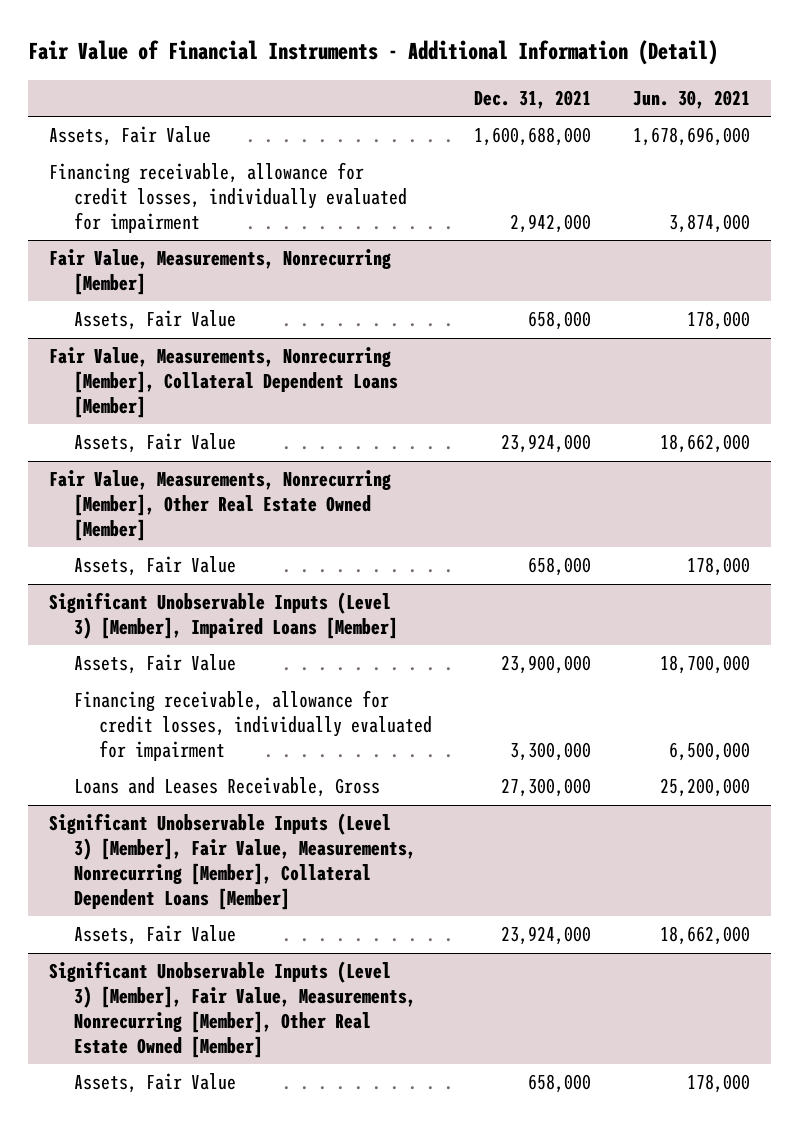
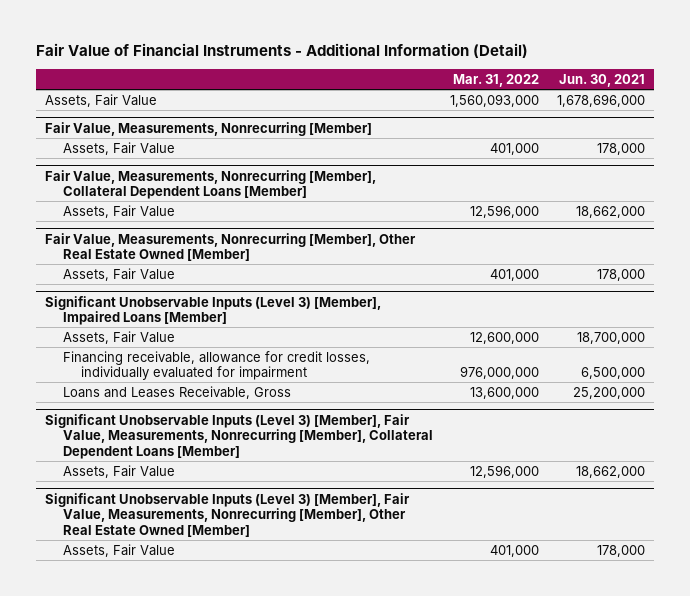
[473,89,591,109] Dec. 31, 2021 -> none
none -> [453,73,540,87] Mar. 31, 2022
[49,162,407,233] Financing receivable, allowance for credit losses, individually evaluated for impairment -> none

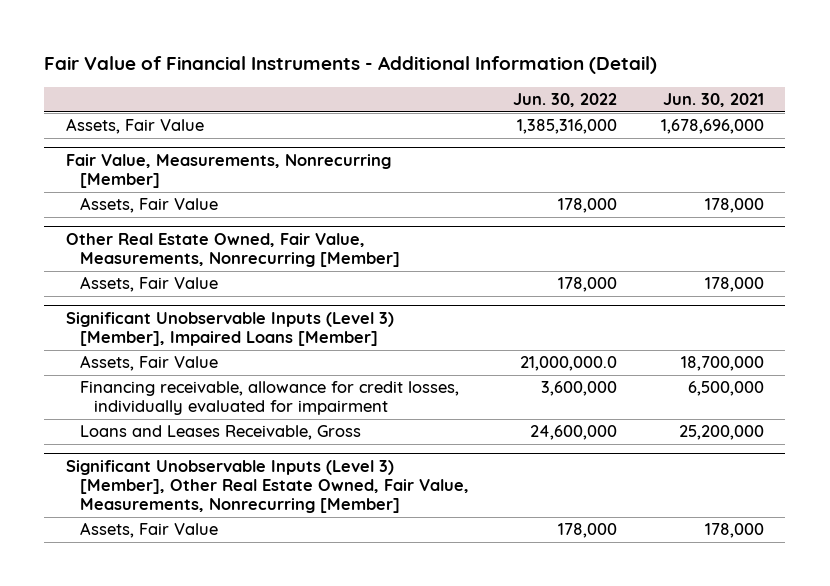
[453,73,540,87] Mar. 31, 2022 -> none
none -> [512,92,617,107] Jun. 30, 2022
[44,169,376,200] Fair Value, Measurements, Nonrecurring [Member], Collateral Dependent Loans [Member] -> none
[62,204,175,218] Assets, Fair Value -> none
[44,232,416,262] Fair Value, Measurements, Nonrecurring [Member], Other Real Estate Owned [Member] -> [66,232,400,268] Other Real Estate Owned, Fair Value, Measurements, Nonrecurring [Member]
[44,413,433,459] Significant Unobservable Inputs (Level 3) [Member], Fair Value, Measurements, Nonrecurring [Member], Collateral Dependent Loans [Member] -> none
[62,464,175,478] Assets, Fair Value -> none
[44,492,410,537] Significant Unobservable Inputs (Level 3) [Member], Fair Value, Measurements, Nonrecurring [Member], Other Real Estate Owned [Member] -> [66,459,469,514] Significant Unobservable Inputs (Level 3) [Member], Other Real Estate Owned, Fair Value, Measurements, Nonrecurring [Member]

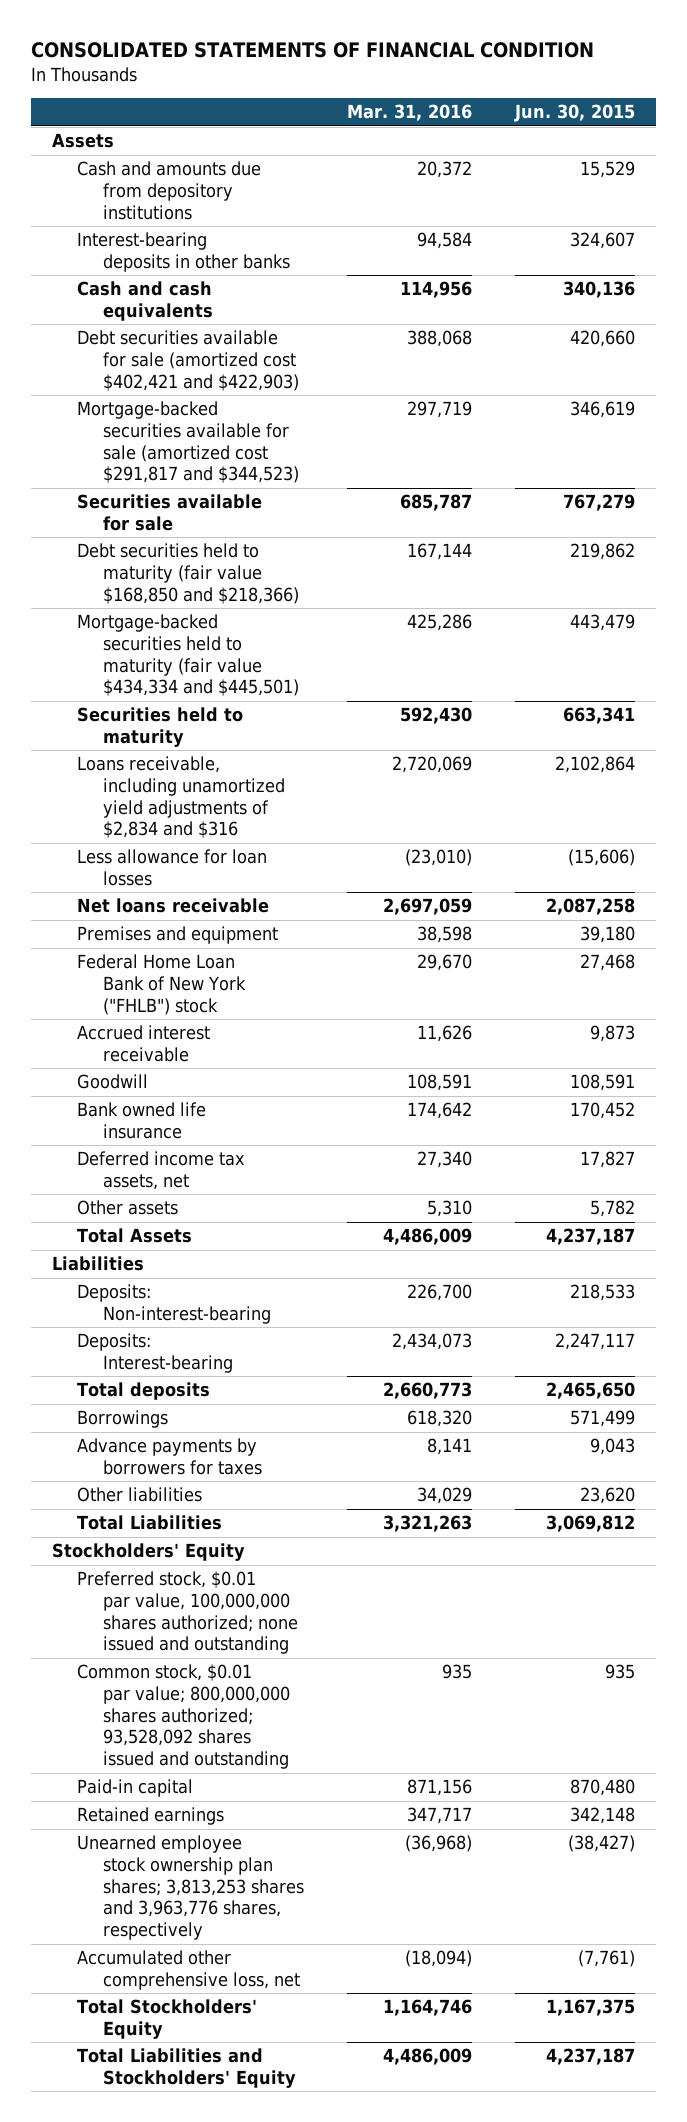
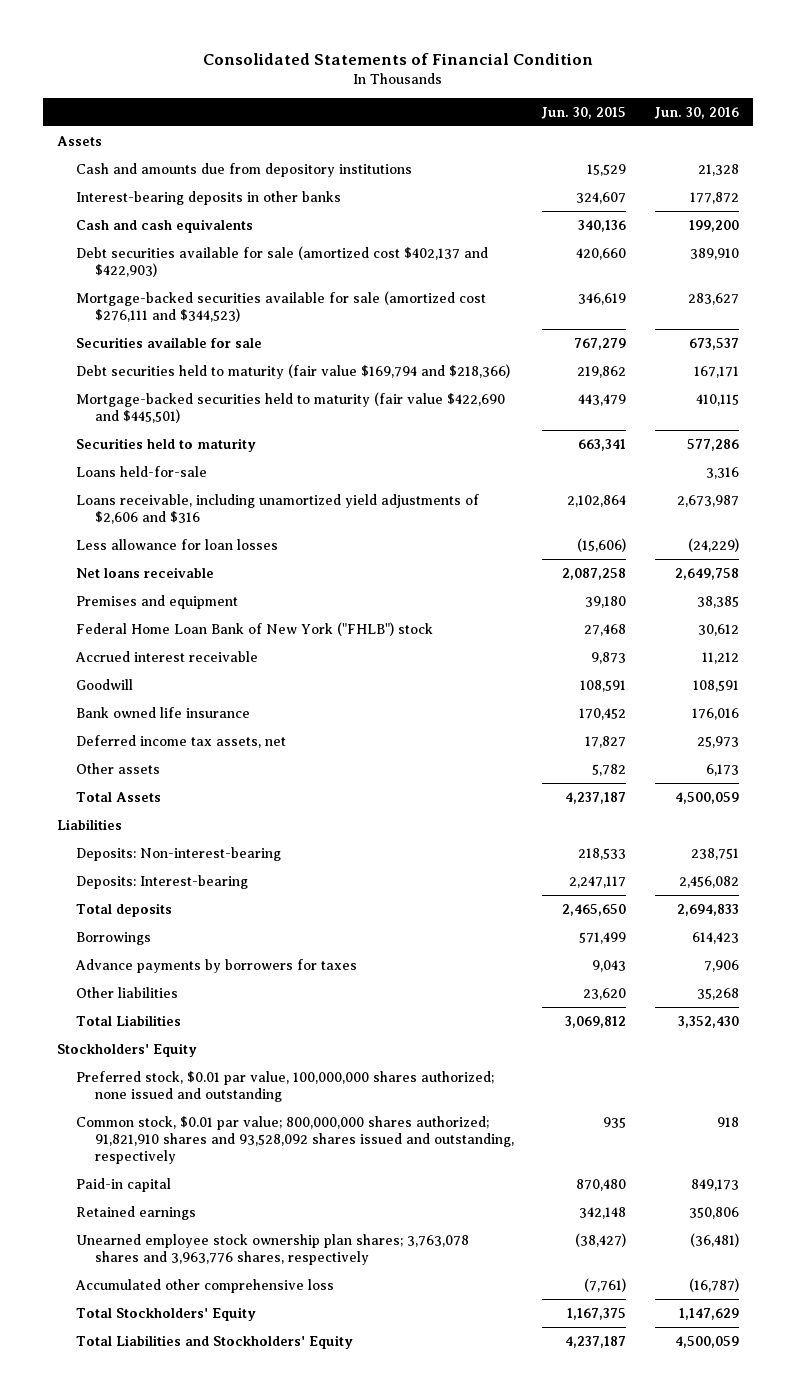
[30,42,594,59] CONSOLIDATED STATEMENTS OF FINANCIAL CONDITION -> [202,52,593,65] Consolidated Statements of Financial Condition
[346,104,472,122] Mar. 31, 2016 -> none
none -> [653,106,739,119] Jun. 30, 2016
[77,330,299,391] Debt securities available for sale (amortized cost $402,421 and $422,903) -> [75,245,488,278] Debt securities available for sale (amortized cost $402,137 and $422,903)
[77,401,299,484] Mortgage-backed securities available for sale (amortized cost $291,817 and $344,523) -> [75,290,486,323] Mortgage-backed securities available for sale (amortized cost $276,111 and $344,523)
[77,543,299,604] Debt securities held to maturity (fair value $168,850 and $218,366) -> [75,363,510,379] Debt securities held to maturity (fair value $169,794 and $218,366)
[77,614,299,697] Mortgage-backed securities held to maturity (fair value $434,334 and $445,501) -> [75,391,505,424] Mortgage-backed securities held to maturity (fair value $422,690 and $445,501)
none -> [75,465,207,477] Loans held-for-sale
[77,756,285,839] Loans receivable, including unamortized yield adjustments of $2,834 and $316 -> [75,493,479,525] Loans receivable, including unamortized yield adjustments of $2,606 and $316
[77,1664,290,1769] Common stock, $0.01 par value; 800,000,000 shares authorized; 93,528,092 shares issued and outstanding -> [75,1115,514,1165] Common stock, $0.01 par value; 800,000,000 shares authorized; 91,821,910 shares and 93,528,092 shares issued and outstanding, respectively
[77,1835,304,1940] Unearned employee stock ownership plan shares; 3,813,253 shares and 3,963,776 shares, respectively -> [75,1233,469,1266] Unearned employee stock ownership plan shares; 3,763,078 shares and 3,963,776 shares, respectively
[77,1950,300,1990] Accumulated other comprehensive loss, net -> [74,1278,334,1293] Accumulated other comprehensive loss

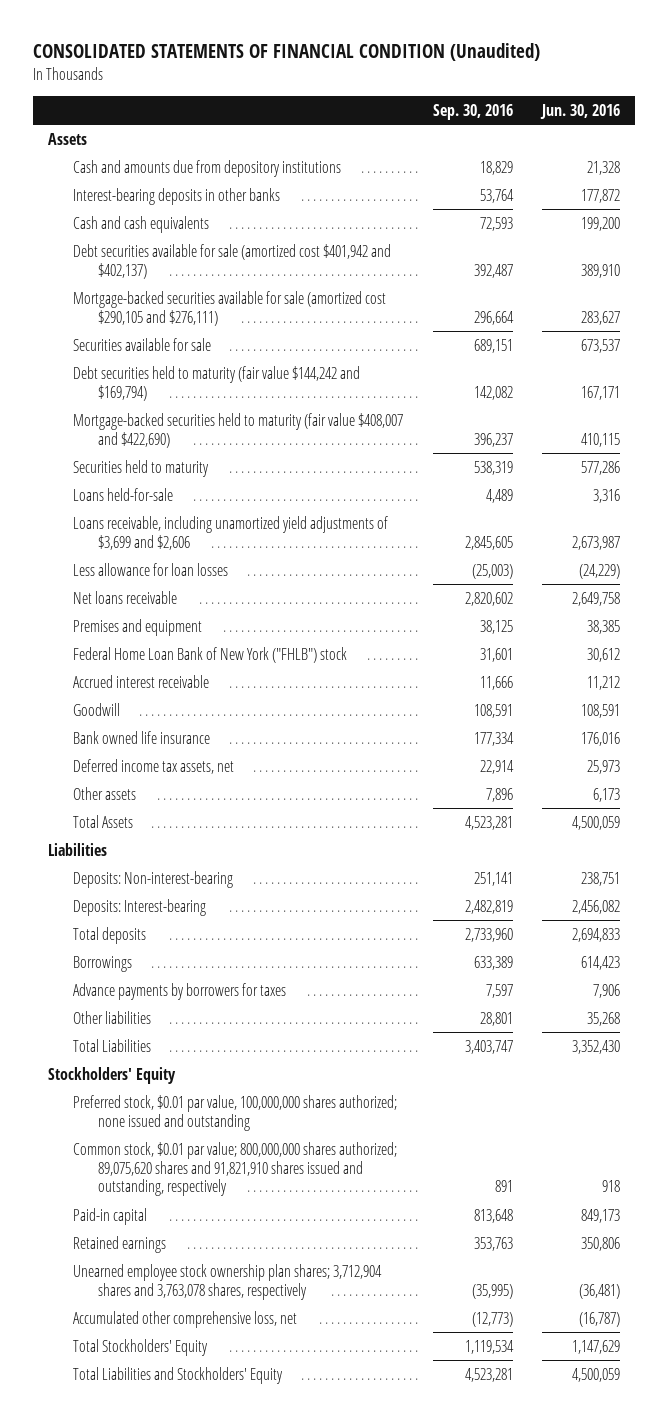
[202,52,593,65] Consolidated Statements of Financial Condition -> [32,42,540,61] CONSOLIDATED STATEMENTS OF FINANCIAL CONDITION (Unaudited)
[541,106,627,119] Jun. 30, 2015 -> none
none -> [432,103,513,120] Sep. 30, 2016
[75,245,488,278] Debt securities available for sale (amortized cost $402,137 and $422,903) -> [72,243,391,279] Debt securities available for sale (amortized cost $401,942 and $402,137)
[75,290,486,323] Mortgage-backed securities available for sale (amortized cost $276,111 and $344,523) -> [72,290,386,326] Mortgage-backed securities available for sale (amortized cost $290,105 and $276,111)
[75,363,510,379] Debt securities held to maturity (fair value $169,794 and $218,366) -> [72,365,360,401] Debt securities held to maturity (fair value $144,242 and $169,794)
[75,391,505,424] Mortgage-backed securities held to maturity (fair value $422,690 and $445,501) -> [72,412,403,448] Mortgage-backed securities held to maturity (fair value $408,007 and $422,690)
[75,493,479,525] Loans receivable, including unamortized yield adjustments of $2,606 and $316 -> [72,515,388,550] Loans receivable, including unamortized yield adjustments of $3,699 and $2,606
[75,1115,514,1165] Common stock, $0.01 par value; 800,000,000 shares authorized; 91,821,910 shares and 93,528,092 shares issued and outstanding, respectively -> [72,1141,397,1197] Common stock, $0.01 par value; 800,000,000 shares authorized; 89,075,620 shares and 91,821,910 shares issued and outstanding, respectively
[75,1233,469,1266] Unearned employee stock ownership plan shares; 3,763,078 shares and 3,963,776 shares, respectively -> [72,1263,382,1300] Unearned employee stock ownership plan shares; 3,712,904 shares and 3,763,078 shares, respectively
[74,1278,334,1293] Accumulated other comprehensive loss -> [72,1310,297,1328] Accumulated other comprehensive loss, net

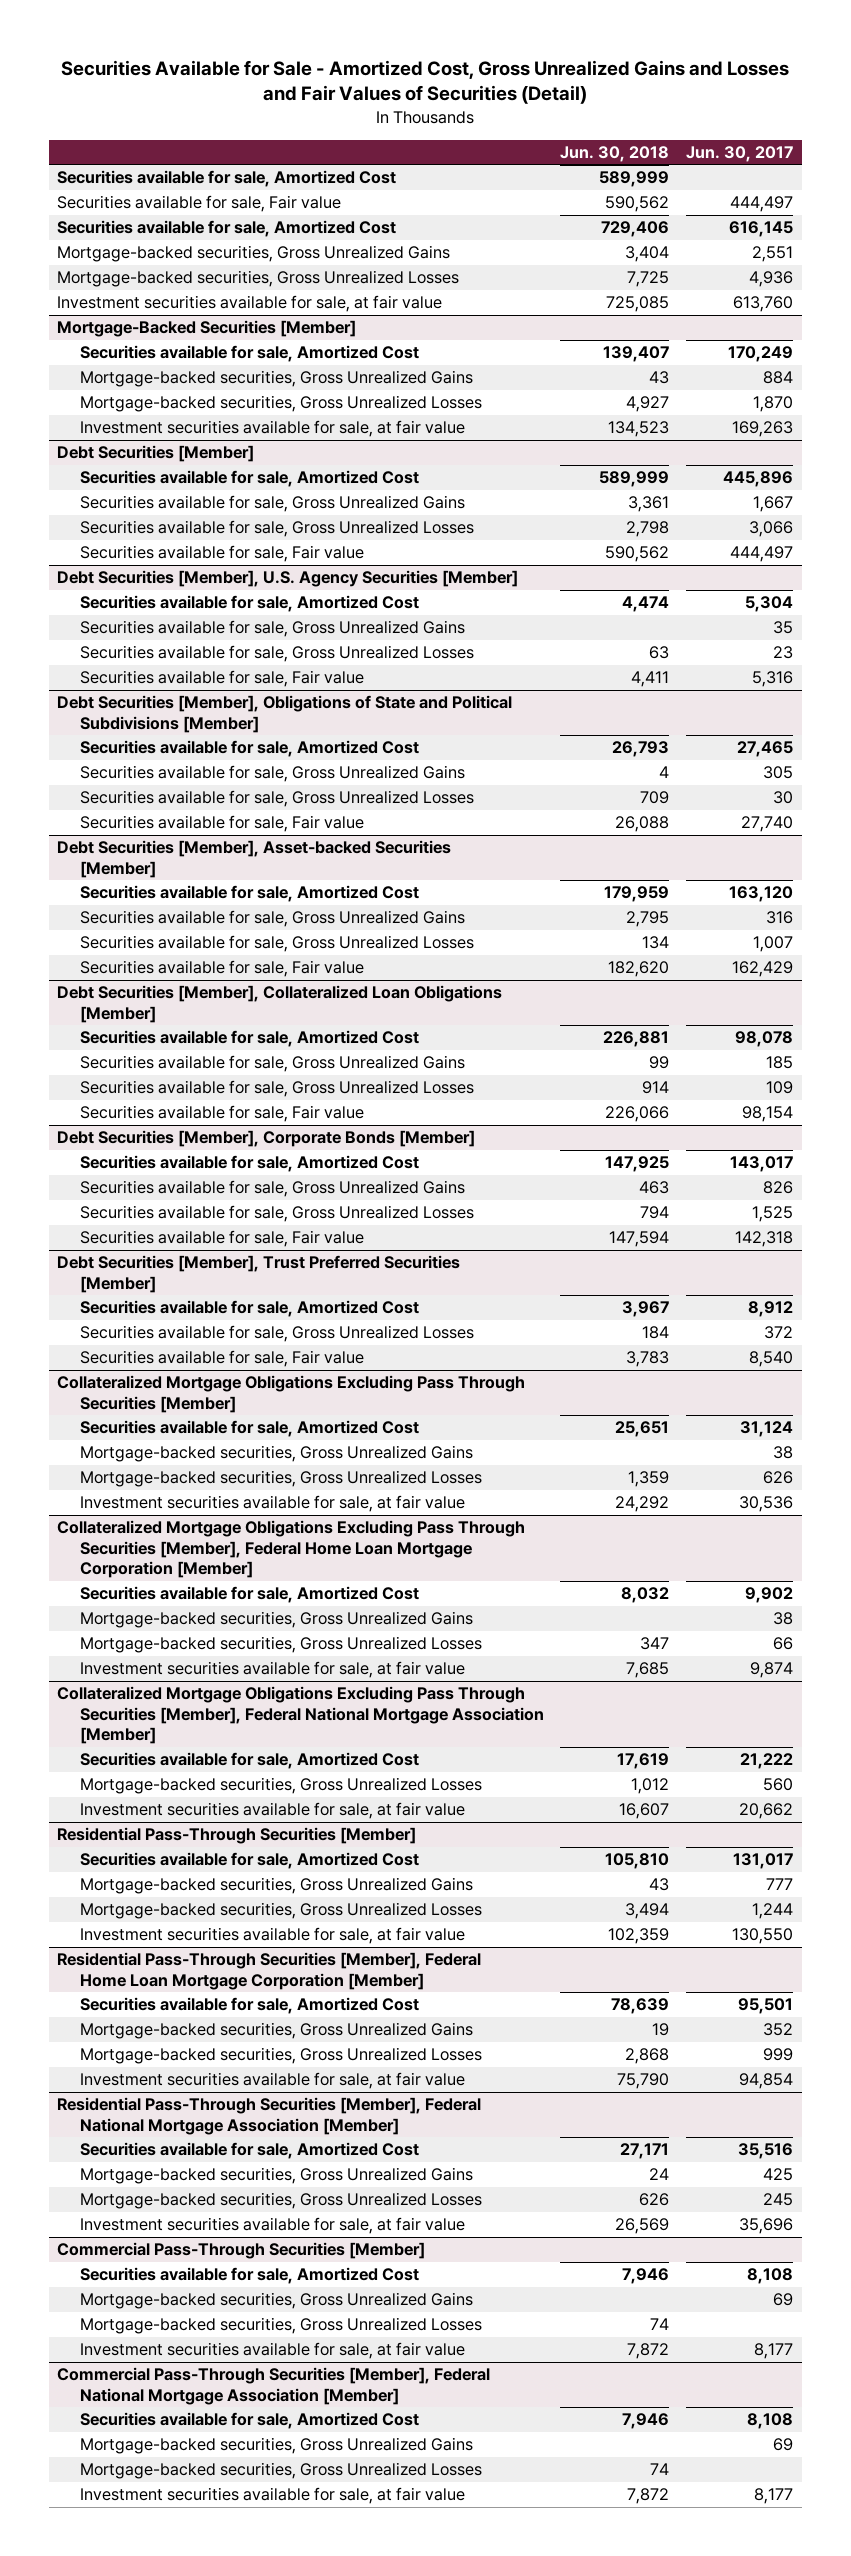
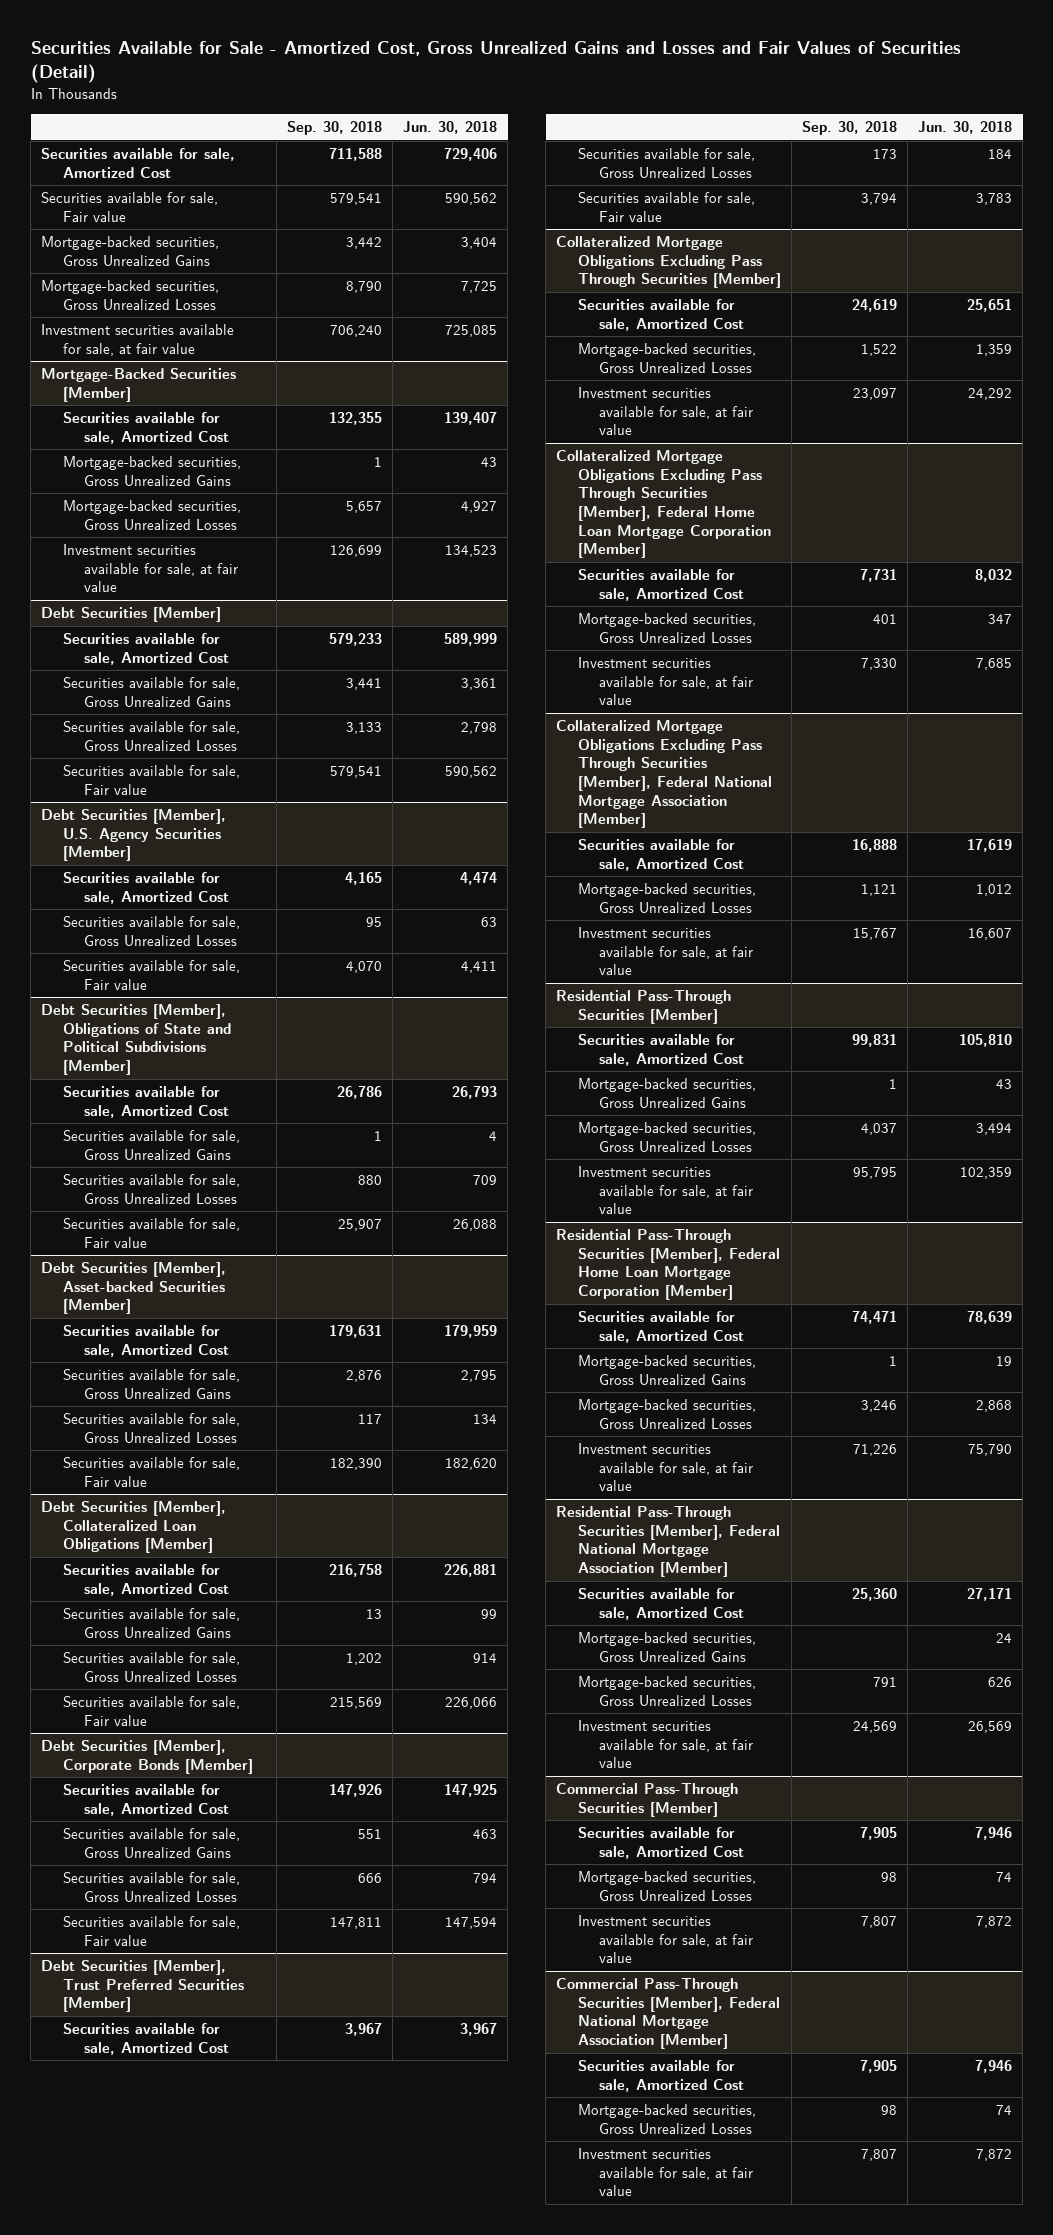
[686,145,794,162] Jun. 30, 2017 -> none
none -> [286,121,382,136] Sep. 30, 2018
[57,170,397,188] Securities available for sale, Amortized Cost -> none
[57,195,342,213] Securities available for sale, Fair value -> [41,192,219,222] Securities available for sale, Fair value
[79,620,465,638] Securities available for sale, Gross Unrealized Gains -> none
[79,1445,473,1463] Mortgage-backed securities, Gross Unrealized Gains -> none
[79,1611,473,1629] Mortgage-backed securities, Gross Unrealized Gains -> none
[79,2292,473,2310] Mortgage-backed securities, Gross Unrealized Gains -> none
[79,2437,473,2455] Mortgage-backed securities, Gross Unrealized Gains -> none

